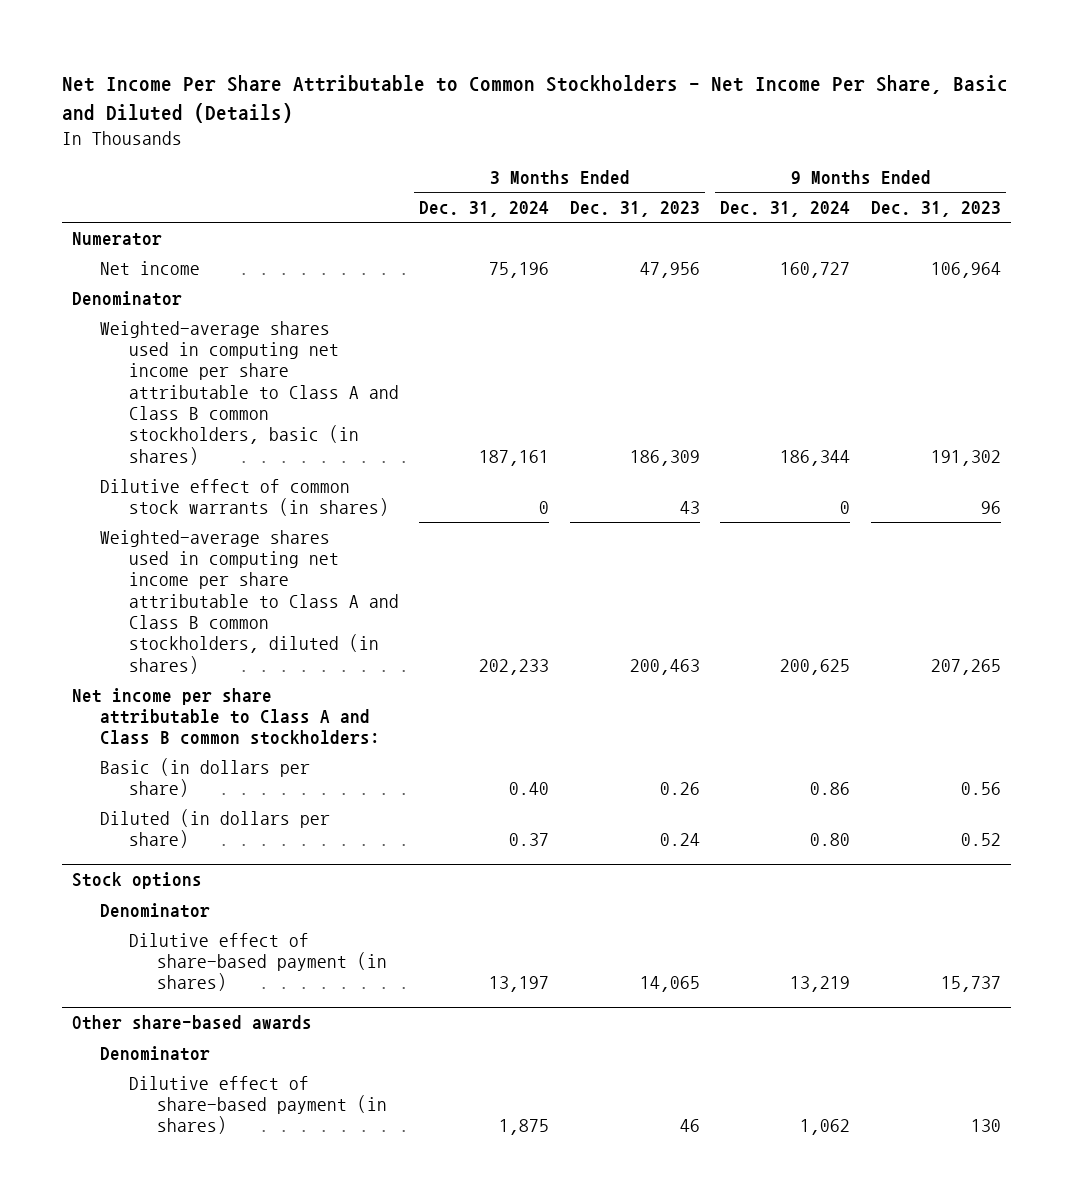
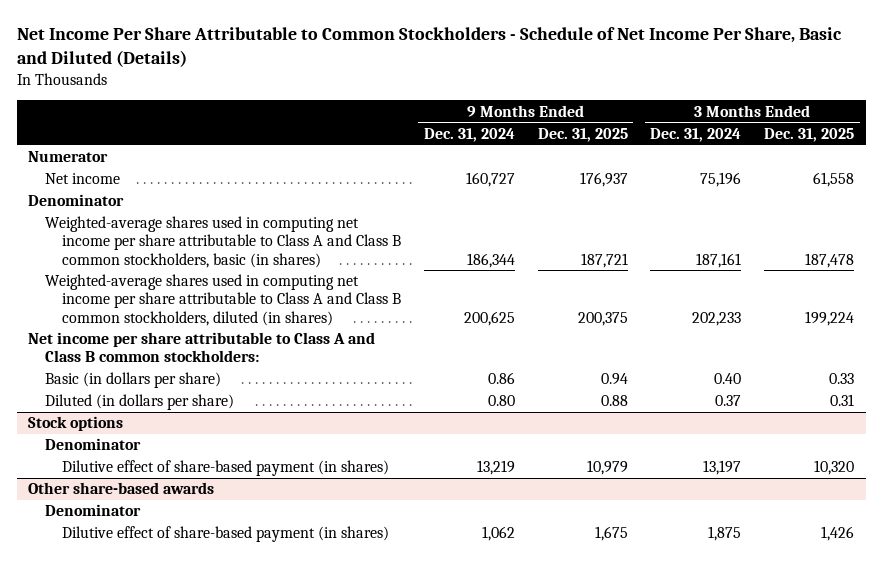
[61,75,1008,124] Net Income Per Share Attributable to Common Stockholders - Net Income Per Share, Basic and Diluted (Details) -> [16,27,842,68] Net Income Per Share Attributable to Common Stockholders - Schedule of Net Income Per Share, Basic and Diluted (Details)
[569,201,700,218] Dec. 31, 2023 -> none
[870,201,1001,218] Dec. 31, 2023 -> none
none -> [537,127,628,142] Dec. 31, 2025
none -> [764,127,855,142] Dec. 31, 2025
[100,478,389,517] Dilutive effect of common stock warrants (in shares) -> none

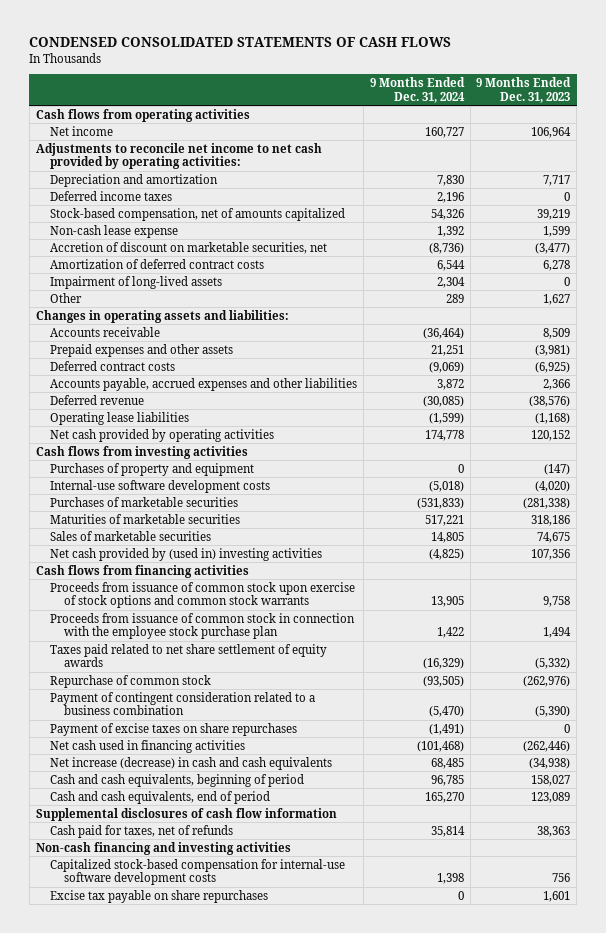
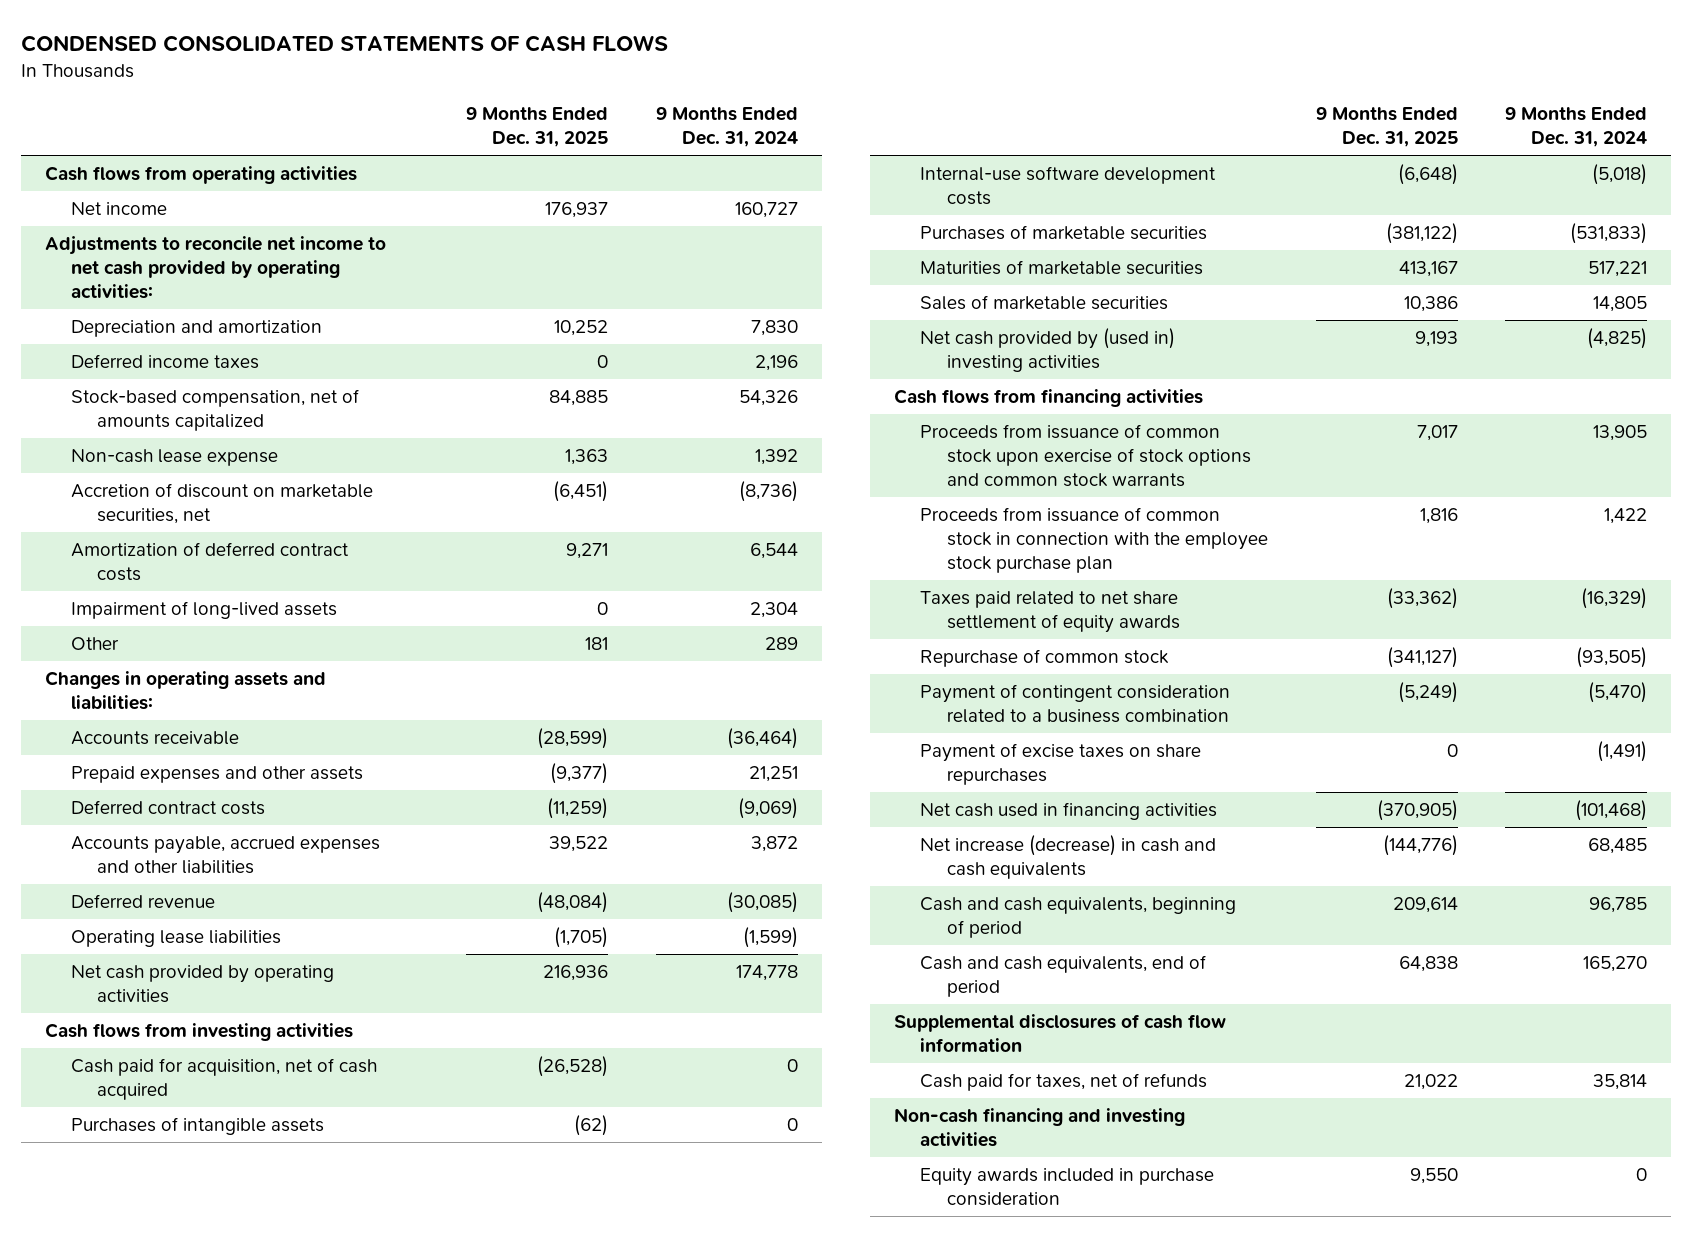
[476,76,572,103] 9 Months Ended Dec. 31, 2023 -> none
none -> [466,106,609,148] 9 Months Ended Dec. 31, 2025
[49,462,254,476] Purchases of property and equipment -> none
none -> [71,1057,378,1101] Cash paid for acquisition, net of cash acquired
none -> [71,1116,325,1135] Purchases of intangible assets
[49,858,345,886] Capitalized stock-based compensation for internal-use software development costs -> none
[49,889,268,903] Excise tax payable on share repurchases -> none
none -> [920,1167,1215,1207] Equity awards included in purchase consideration

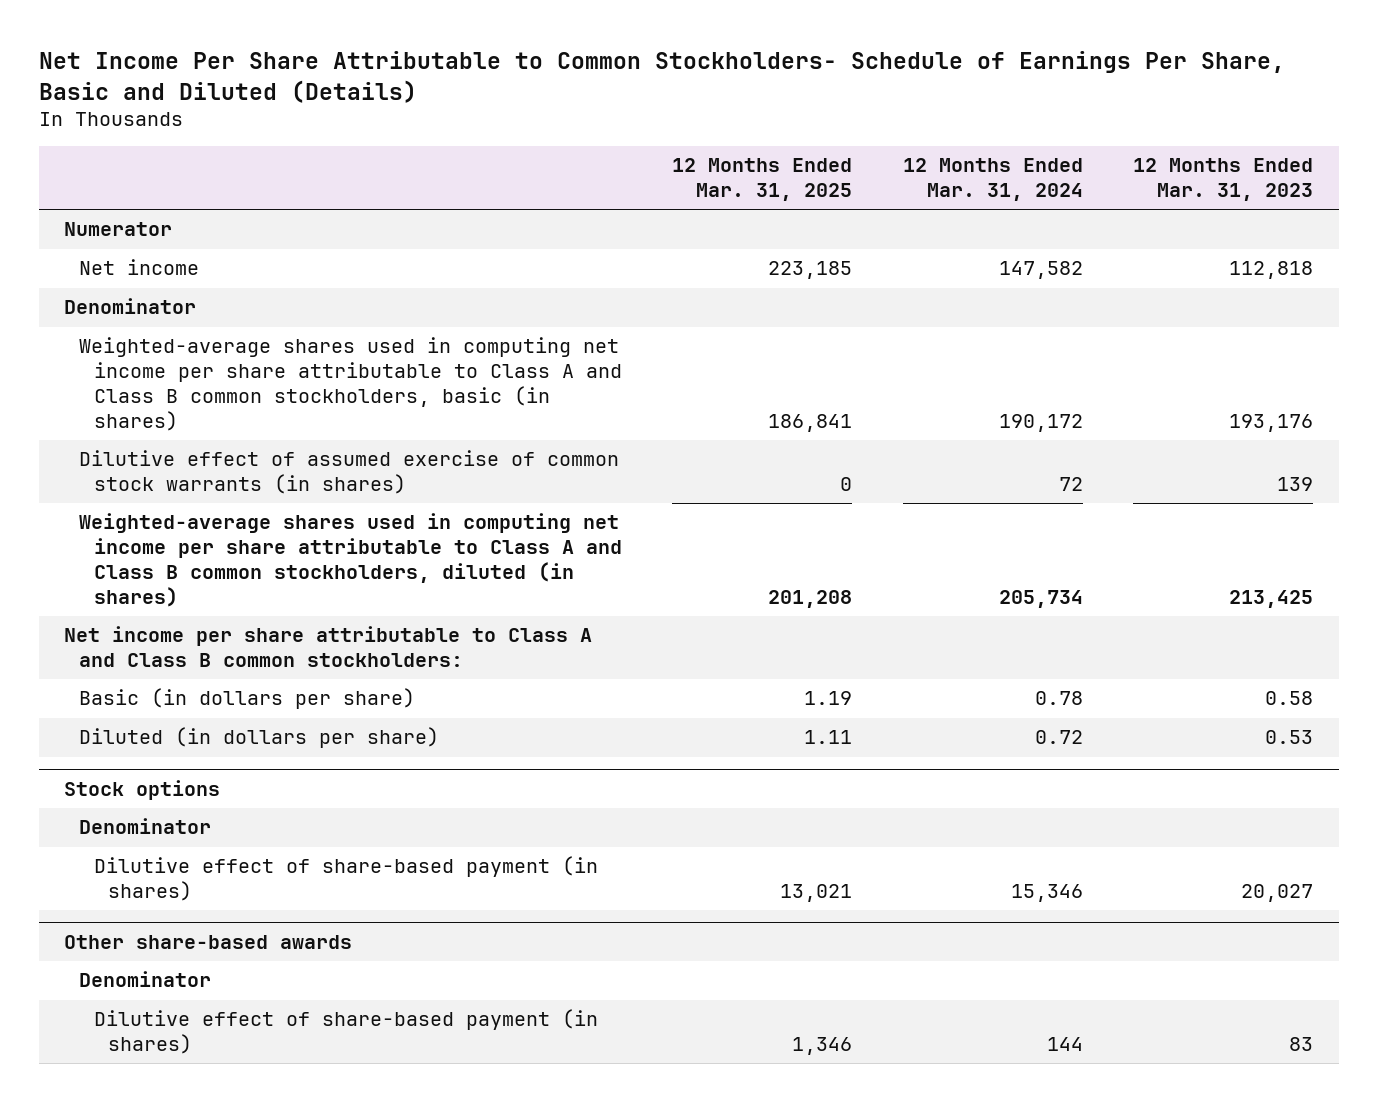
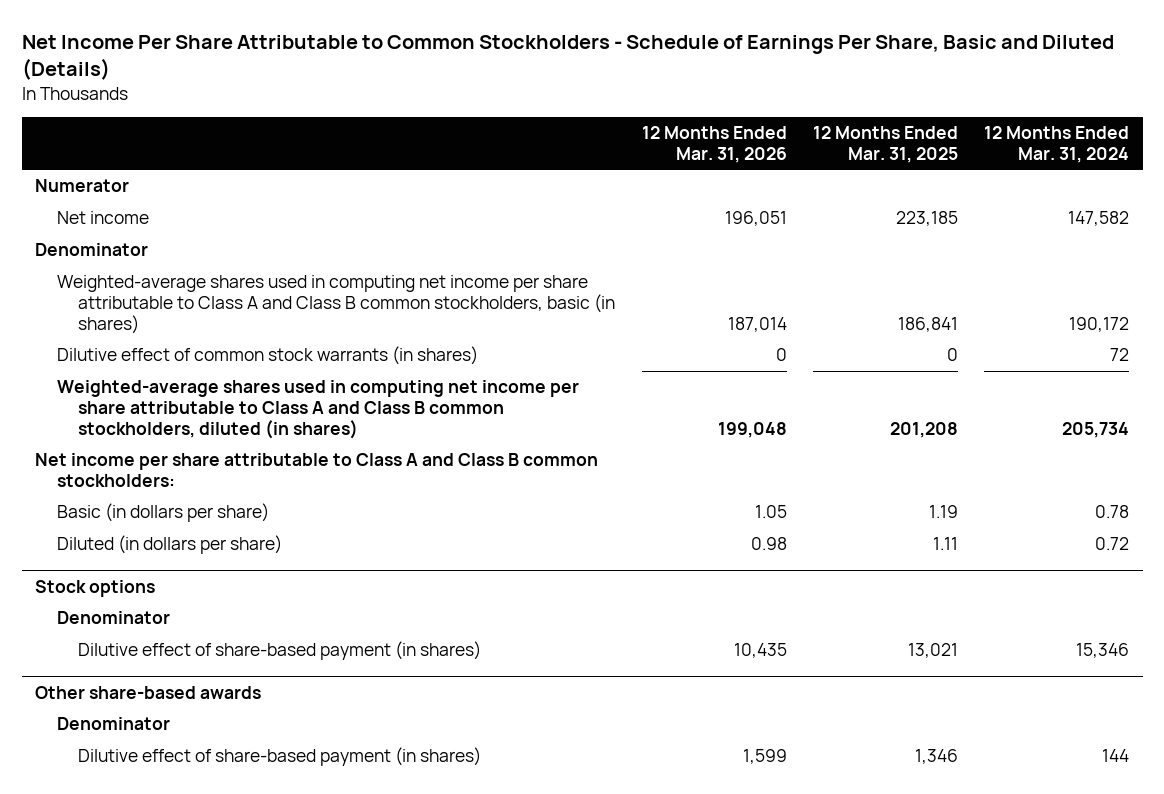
[38,51,1285,103] Net Income Per Share Attributable to Common Stockholders- Schedule of Earnings Per Share, Basic and Diluted (Details) -> [21,34,1114,81] Net Income Per Share Attributable to Common Stockholders - Schedule of Earnings Per Share, Basic and Diluted (Details)
[1133,158,1314,202] 12 Months Ended Mar. 31, 2023 -> none
none -> [641,126,787,164] 12 Months Ended Mar. 31, 2026
[78,450,619,495] Dilutive effect of assumed exercise of common stock warrants (in shares) -> [56,346,478,366] Dilutive effect of common stock warrants (in shares)

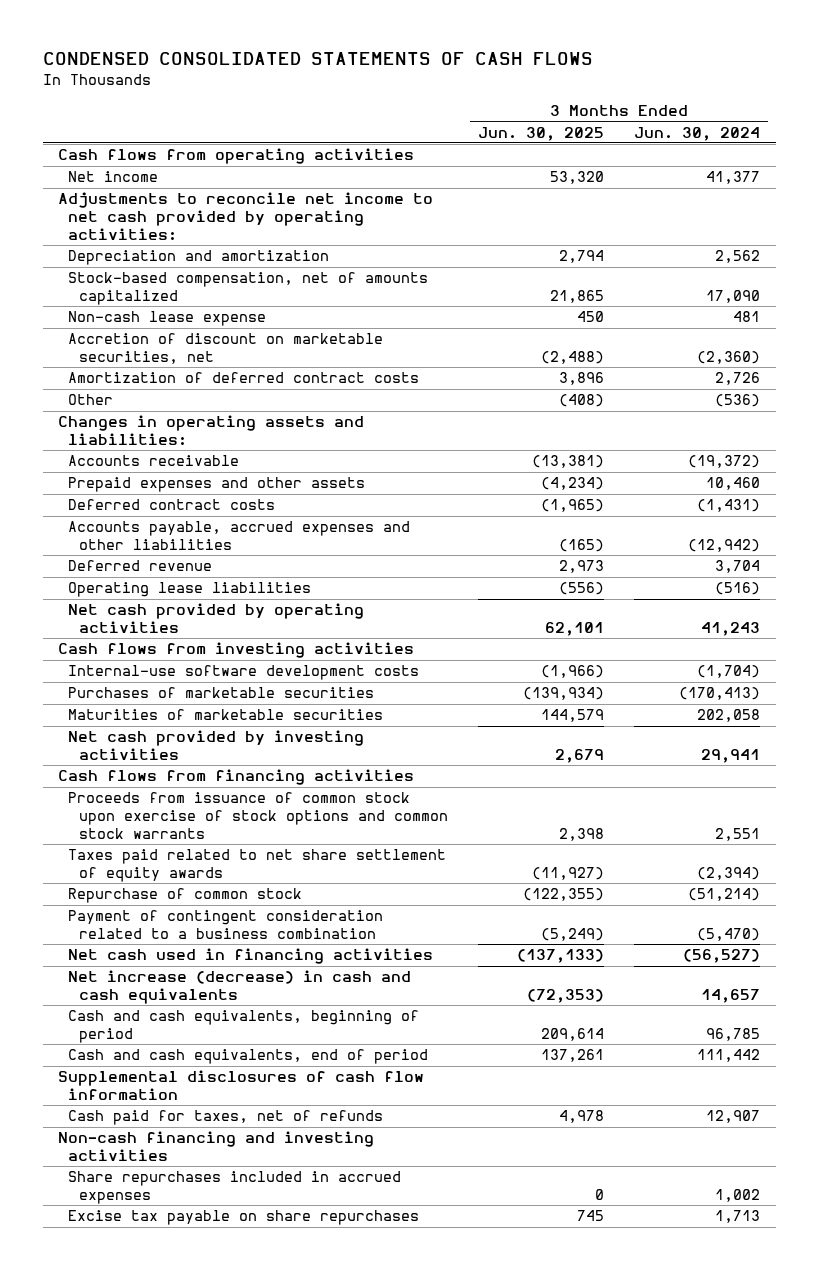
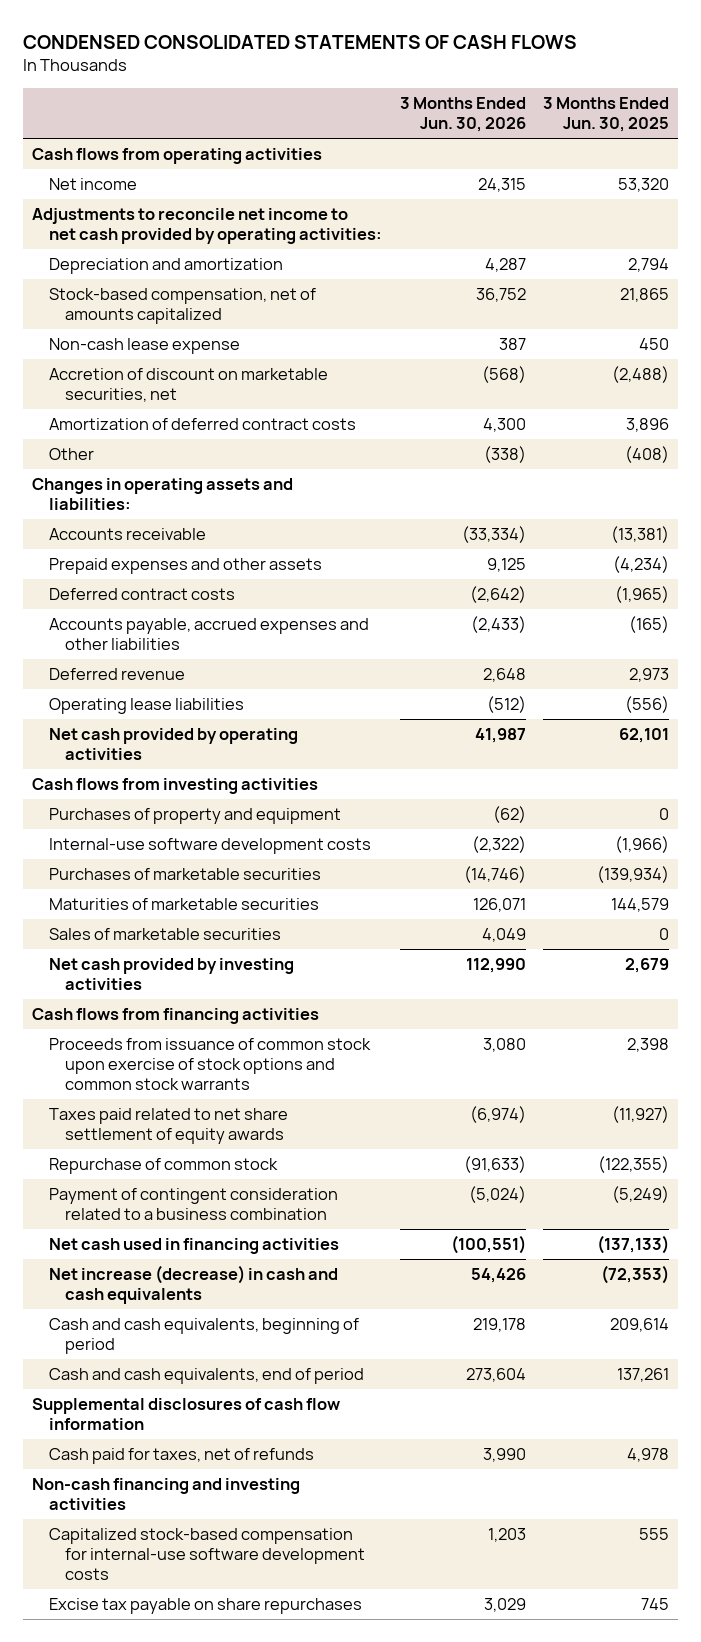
[634,126,761,141] Jun. 30, 2024 -> none
none -> [399,97,526,133] 3 Months Ended Jun. 30, 2026
none -> [48,808,341,825] Purchases of property and equipment
none -> [48,928,281,941] Sales of marketable securities
[68,1171,402,1205] Share repurchases included in accrued expenses -> none
none -> [48,1528,366,1581] Capitalized stock-based compensation for internal-use software development costs

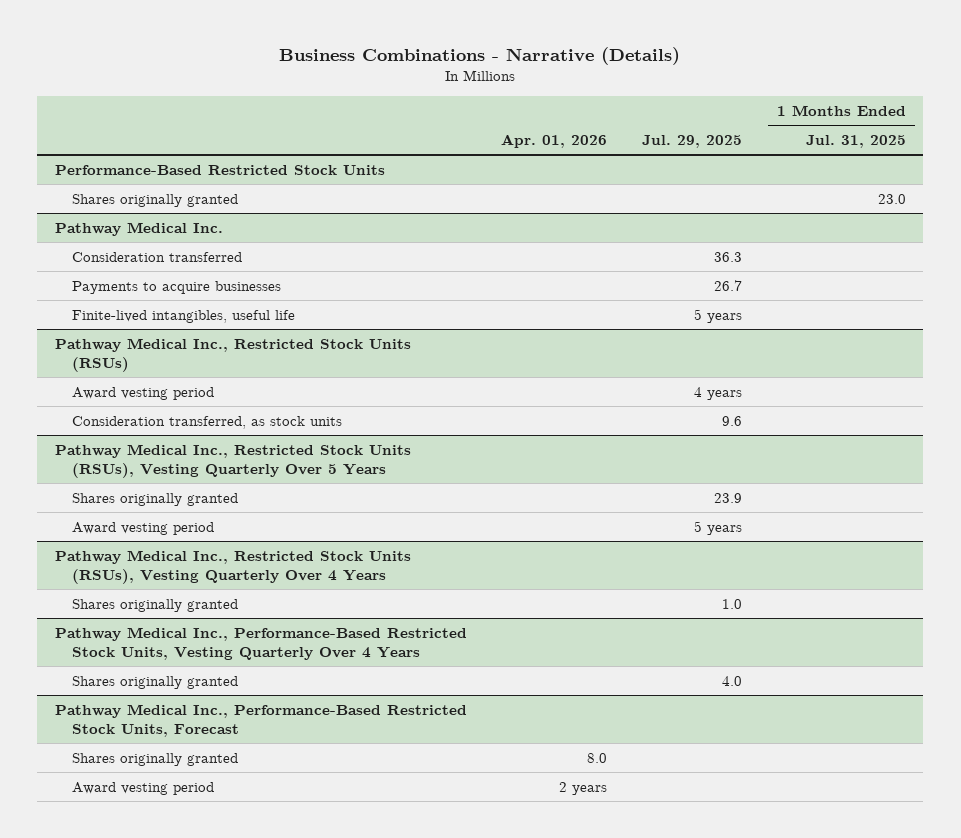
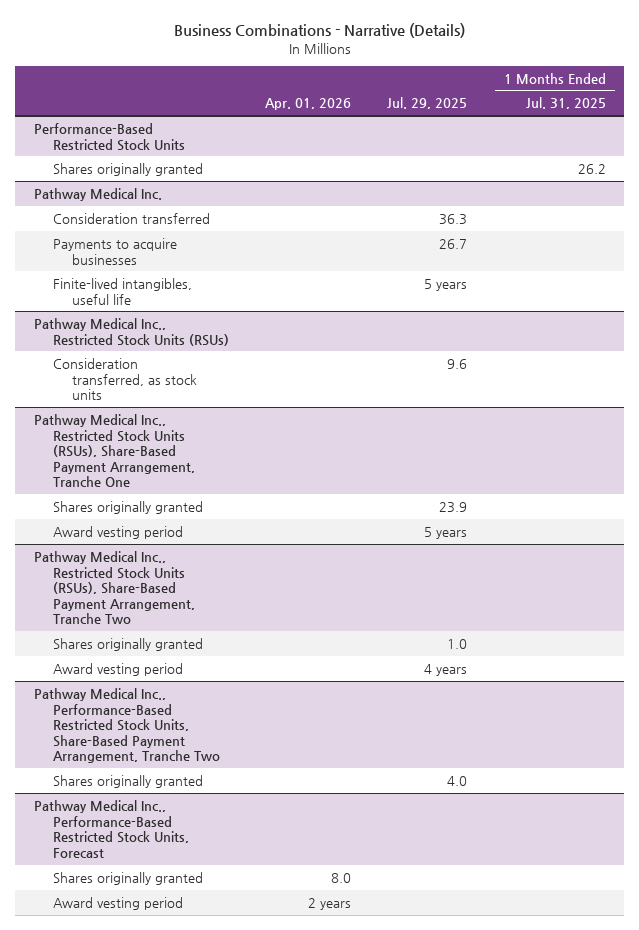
[878,193,907,204] 23.0 -> [577,163,606,174] 26.2
[71,386,214,400] Award vesting period -> none
[54,443,411,478] Pathway Medical Inc., Restricted Stock Units (RSUs), Vesting Quarterly Over 5 Years -> none
none -> [33,413,195,488] Pathway Medical Inc., Restricted Stock Units (RSUs), Share-Based Payment Arrangement, Tranche One
[54,549,411,584] Pathway Medical Inc., Restricted Stock Units (RSUs), Vesting Quarterly Over 4 Years -> none
none -> [33,550,195,625] Pathway Medical Inc., Restricted Stock Units (RSUs), Share-Based Payment Arrangement, Tranche Two
[54,626,467,660] Pathway Medical Inc., Performance-Based Restricted Stock Units, Vesting Quarterly Over 4 Years -> none
none -> [52,662,183,676] Award vesting period
none -> [33,687,220,764] Pathway Medical Inc., Performance-Based Restricted Stock Units, Share-Based Payment Arrangement, Tranche Two

